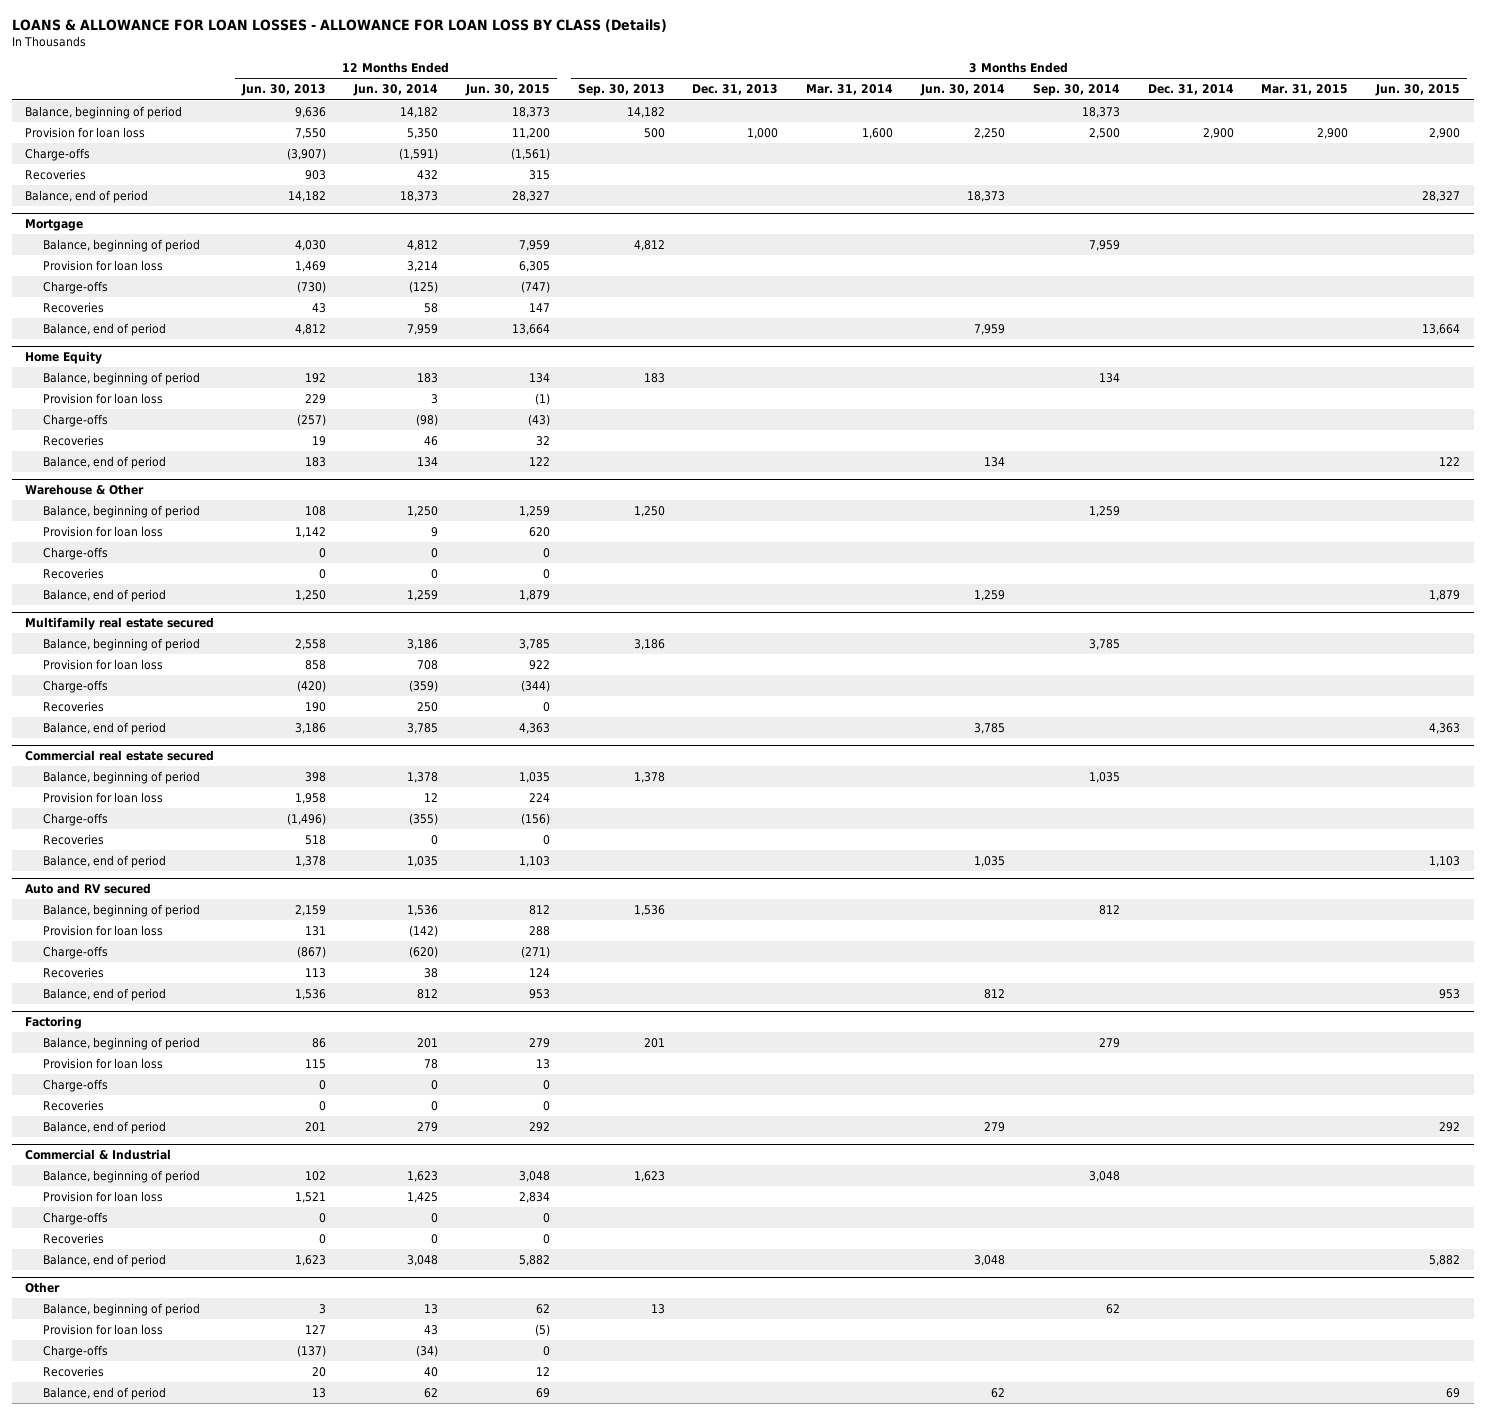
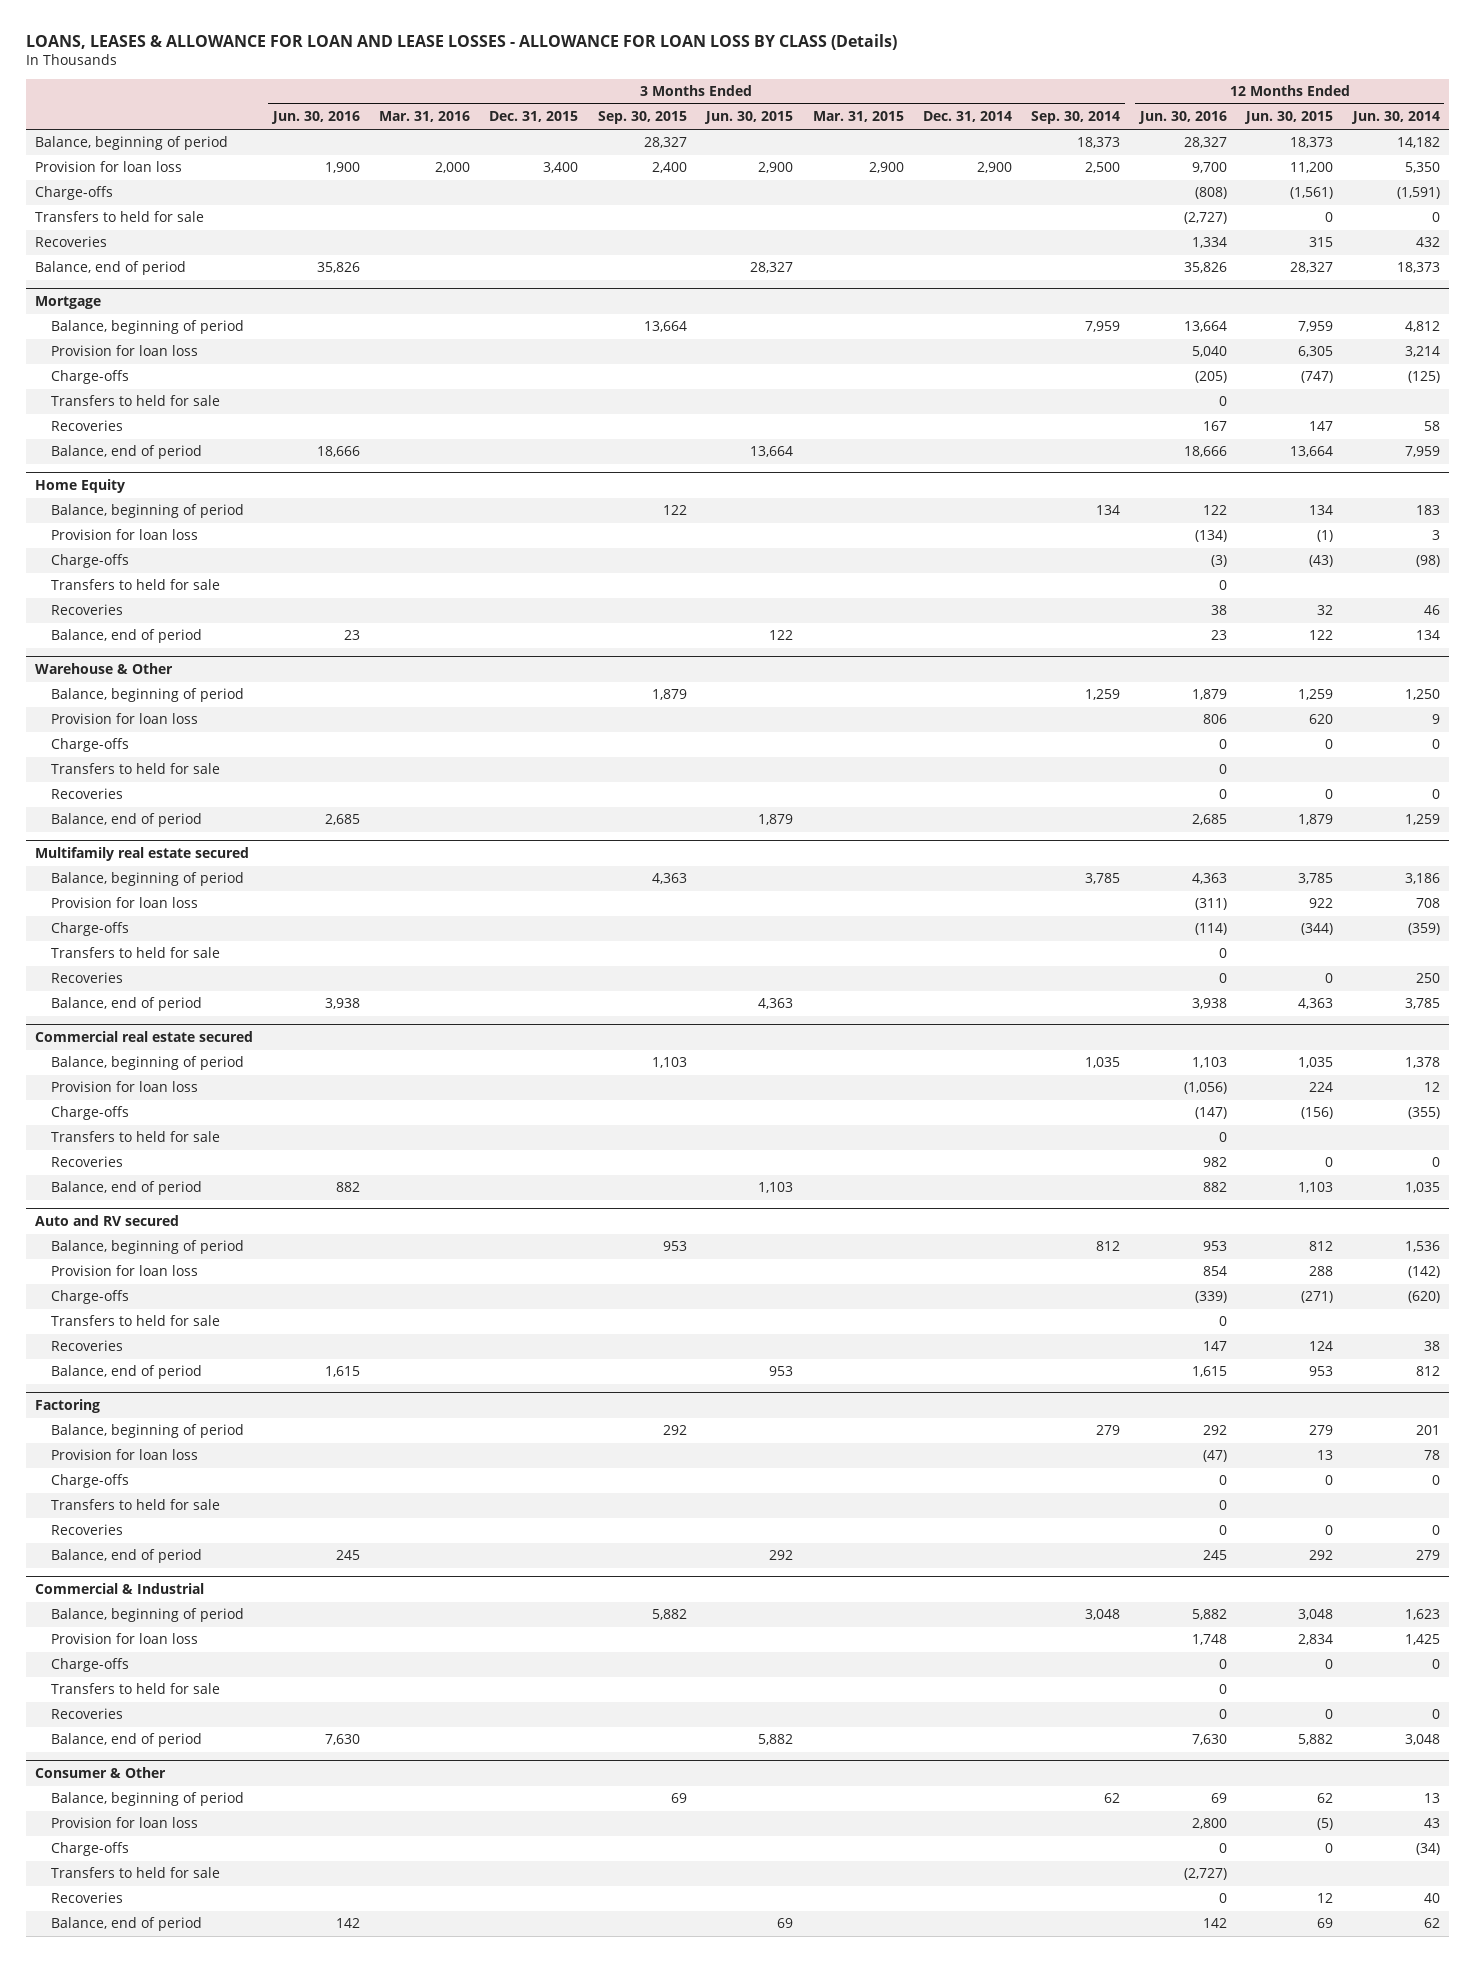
[11,18,667,32] LOANS & ALLOWANCE FOR LOAN LOSSES - ALLOWANCE FOR LOAN LOSS BY CLASS (Details) -> [25,33,897,50] LOANS, LEASES & ALLOWANCE FOR LOAN AND LEASE LOSSES - ALLOWANCE FOR LOAN LOSS BY CLASS (Details)
[241,84,327,97] Jun. 30, 2013 -> none
[577,84,665,97] Sep. 30, 2013 -> none
[692,84,779,96] Dec. 31, 2013 -> none
[806,84,894,96] Mar. 31, 2014 -> none
[920,84,1006,97] Jun. 30, 2014 -> none
none -> [270,111,360,125] Jun. 30, 2016
none -> [379,111,471,123] Mar. 31, 2016
none -> [489,111,579,123] Dec. 31, 2015
none -> [597,111,687,125] Sep. 30, 2015
none -> [1137,111,1227,125] Jun. 30, 2016
none -> [35,211,205,223] Transfers to held for sale
none -> [50,395,220,407] Transfers to held for sale
none -> [50,579,220,591] Transfers to held for sale
none -> [50,763,220,775] Transfers to held for sale
none -> [50,947,220,959] Transfers to held for sale
none -> [50,1131,220,1143] Transfers to held for sale
none -> [50,1315,220,1327] Transfers to held for sale
none -> [50,1499,220,1511] Transfers to held for sale
none -> [50,1683,220,1695] Transfers to held for sale
[25,1282,61,1294] Other -> [35,1766,167,1778] Consumer & Other
none -> [50,1867,220,1879] Transfers to held for sale

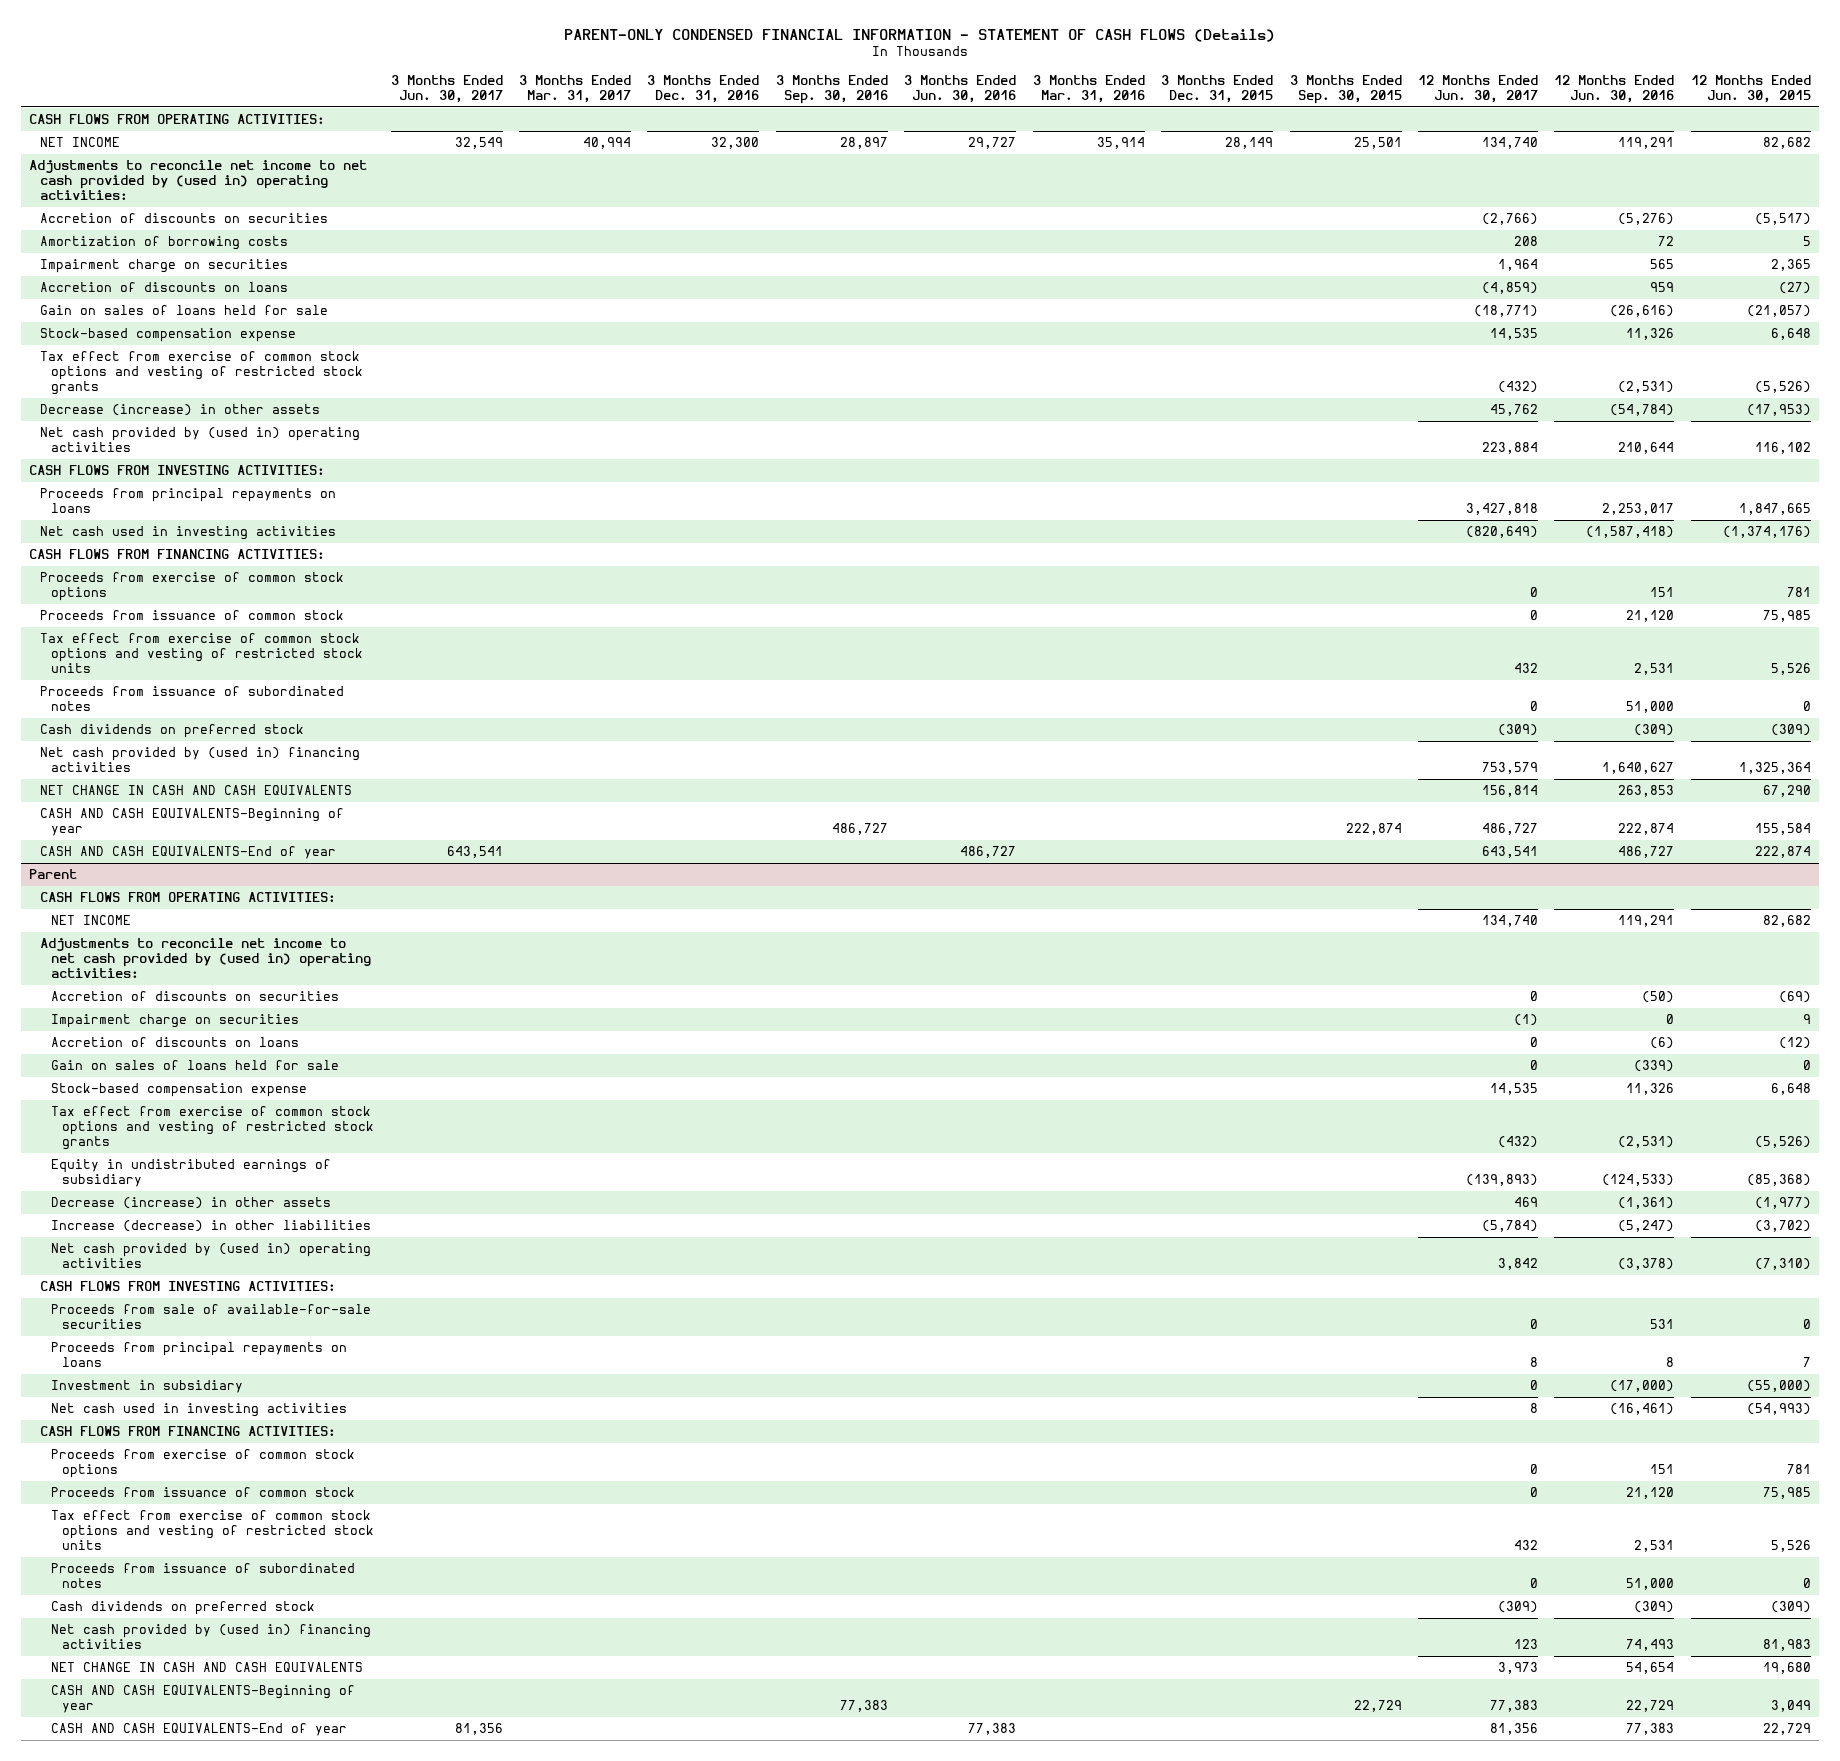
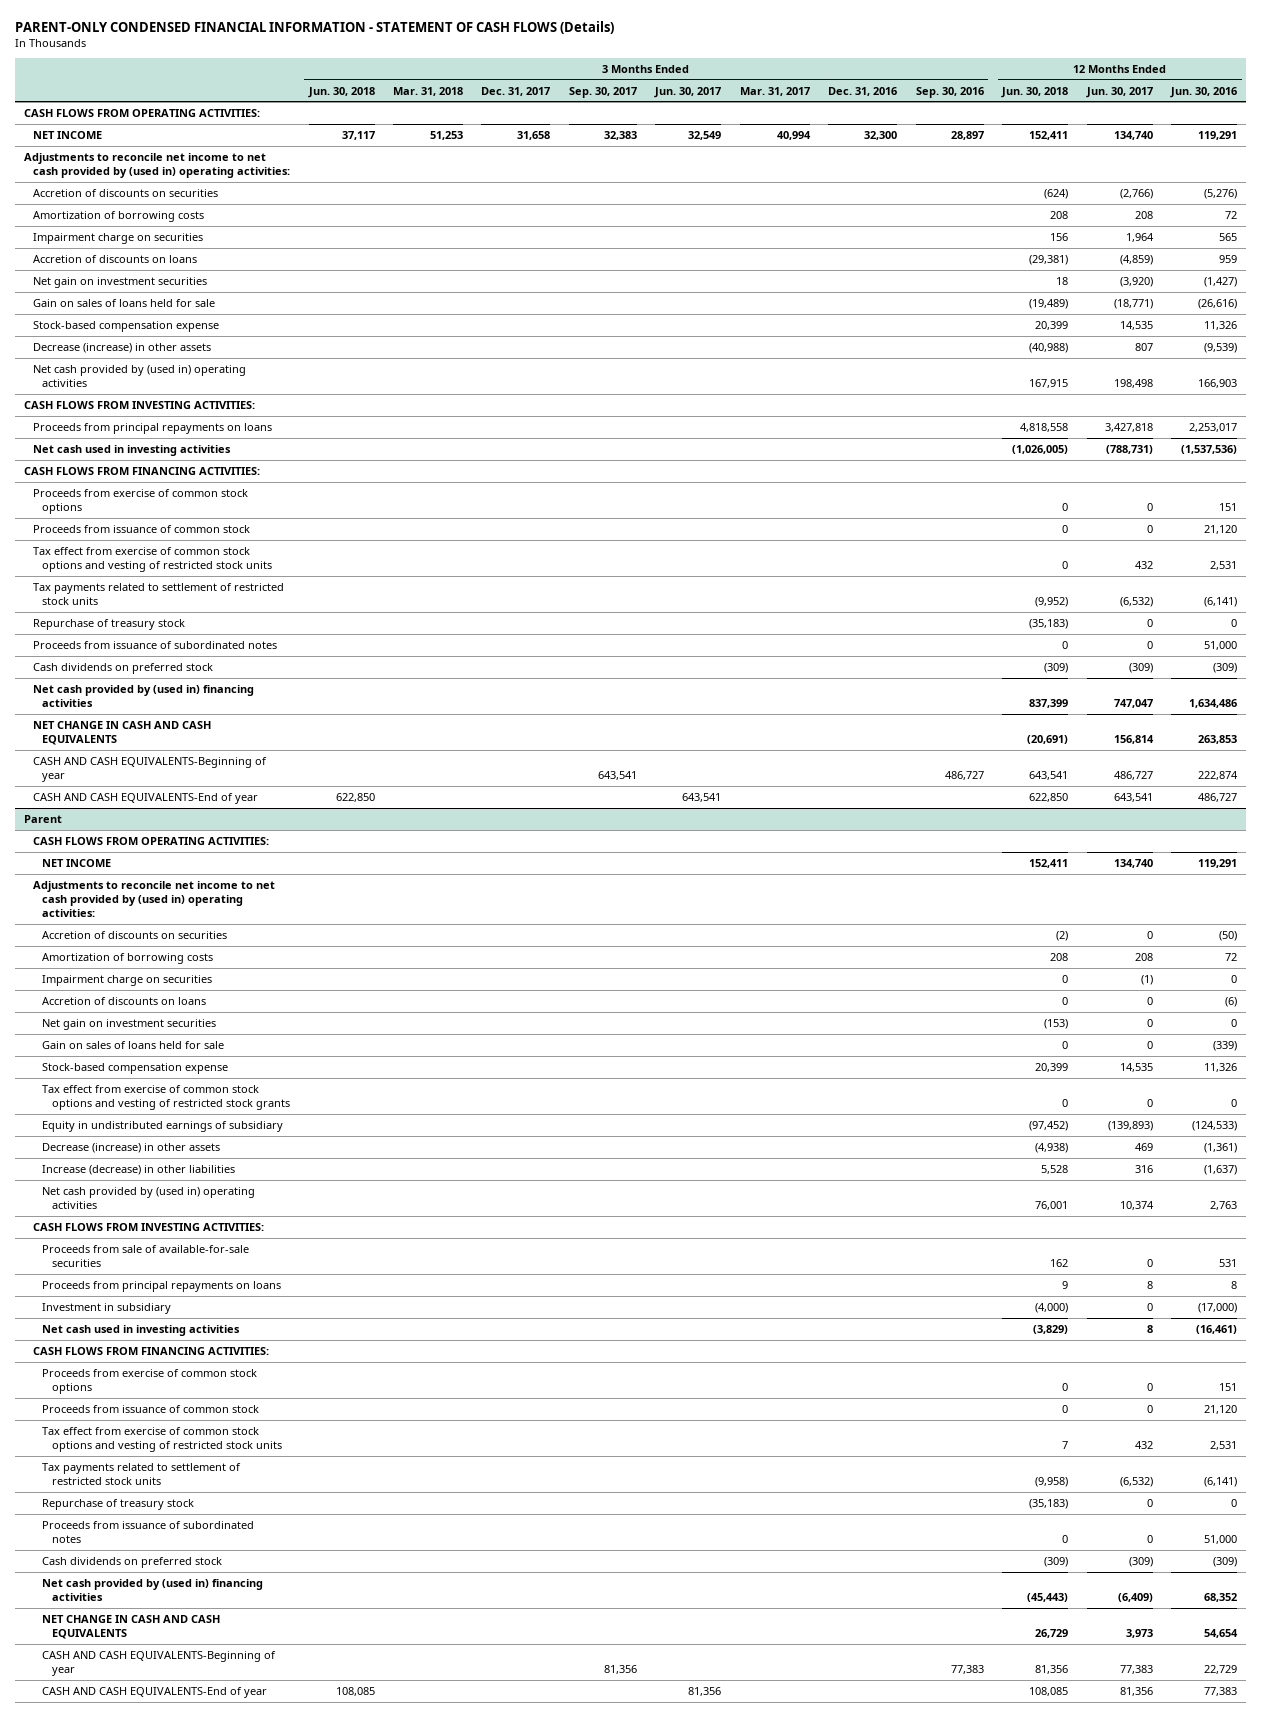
[904,74,1017,103] 3 Months Ended Jun. 30, 2016 -> none
[1032,74,1145,103] 3 Months Ended Mar. 31, 2016 -> none
[1161,74,1274,103] 3 Months Ended Dec. 31, 2015 -> none
[1289,74,1402,104] 3 Months Ended Sep. 30, 2015 -> none
[1690,74,1811,103] 12 Months Ended Jun. 30, 2015 -> none
none -> [307,86,375,98] Jun. 30, 2018
none -> [393,86,464,96] Mar. 31, 2018
none -> [481,86,551,96] Dec. 31, 2017
none -> [568,86,637,98] Sep. 30, 2017
none -> [1001,86,1069,98] Jun. 30, 2018
none -> [33,276,208,288] Net gain on investment securities
[40,351,364,395] Tax effect from exercise of common stock options and vesting of restricted stock grants -> none
[1490,404,1539,417] 45,762 -> [1134,342,1153,351] 807
[1610,404,1675,417] (54,784) -> [1204,342,1238,353] (9,539)
[1482,442,1539,455] 223,884 -> [1113,379,1153,389] 198,498
[1618,442,1675,455] 210,644 -> [1198,379,1238,389] 166,903
[1466,526,1539,539] (820,649) -> [1105,444,1153,454] (788,731)
[1586,526,1675,539] (1,587,418) -> [1181,444,1238,454] (1,537,536)
none -> [33,582,285,606] Tax payments related to settlement of restricted stock units
none -> [33,618,186,630] Repurchase of treasury stock
[1482,762,1539,775] 753,579 -> [1113,699,1153,709] 747,047
[1602,762,1675,775] 1,640,627 -> [1189,699,1238,709] 1,634,486
none -> [42,952,214,964] Amortization of borrowing costs
none -> [42,1018,217,1030] Net gain on investment securities
[1498,1135,1539,1148] (432) -> [1146,1099,1153,1108] 0
[1618,1135,1675,1148] (2,531) -> [1231,1099,1238,1108] 0
[1482,1220,1539,1233] (5,784) -> [1134,1164,1153,1173] 316
[1618,1220,1675,1233] (5,247) -> [1204,1164,1238,1175] (1,637)
[1498,1258,1539,1271] 3,842 -> [1119,1201,1154,1211] 10,374
[1618,1258,1675,1271] (3,378) -> [1210,1201,1238,1211] 2,763
none -> [42,1462,242,1486] Tax payments related to settlement of restricted stock units
none -> [42,1498,195,1510] Repurchase of treasury stock
[1514,1639,1539,1650] 123 -> [1117,1593,1153,1603] (6,409)
[1626,1639,1675,1652] 74,493 -> [1204,1593,1238,1603] 68,352

